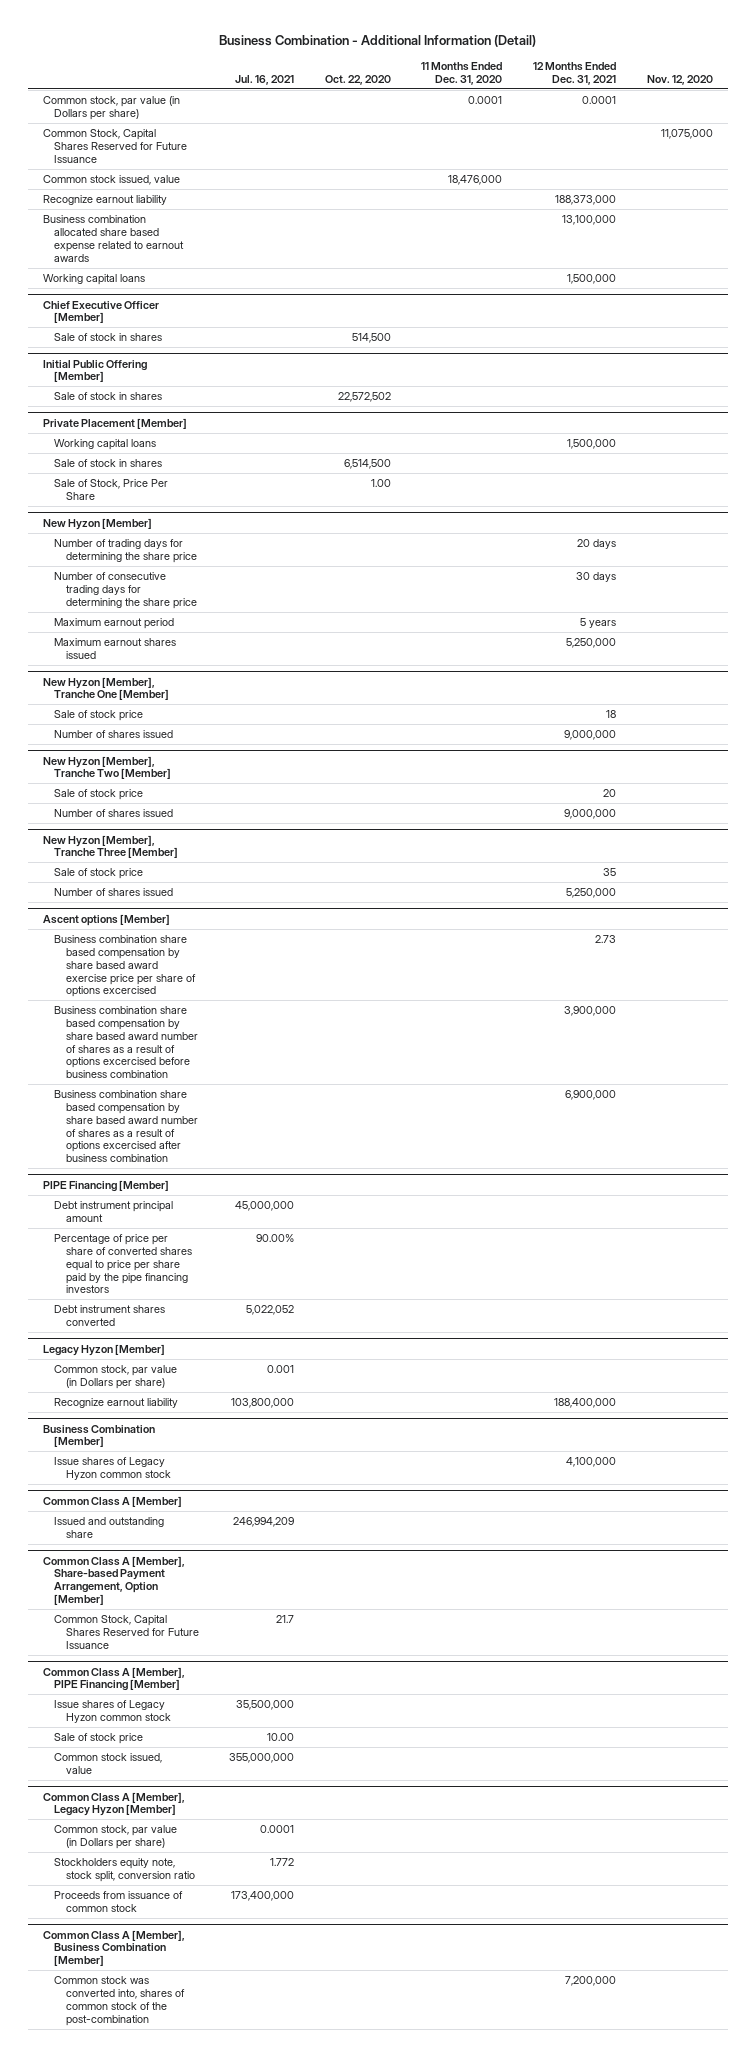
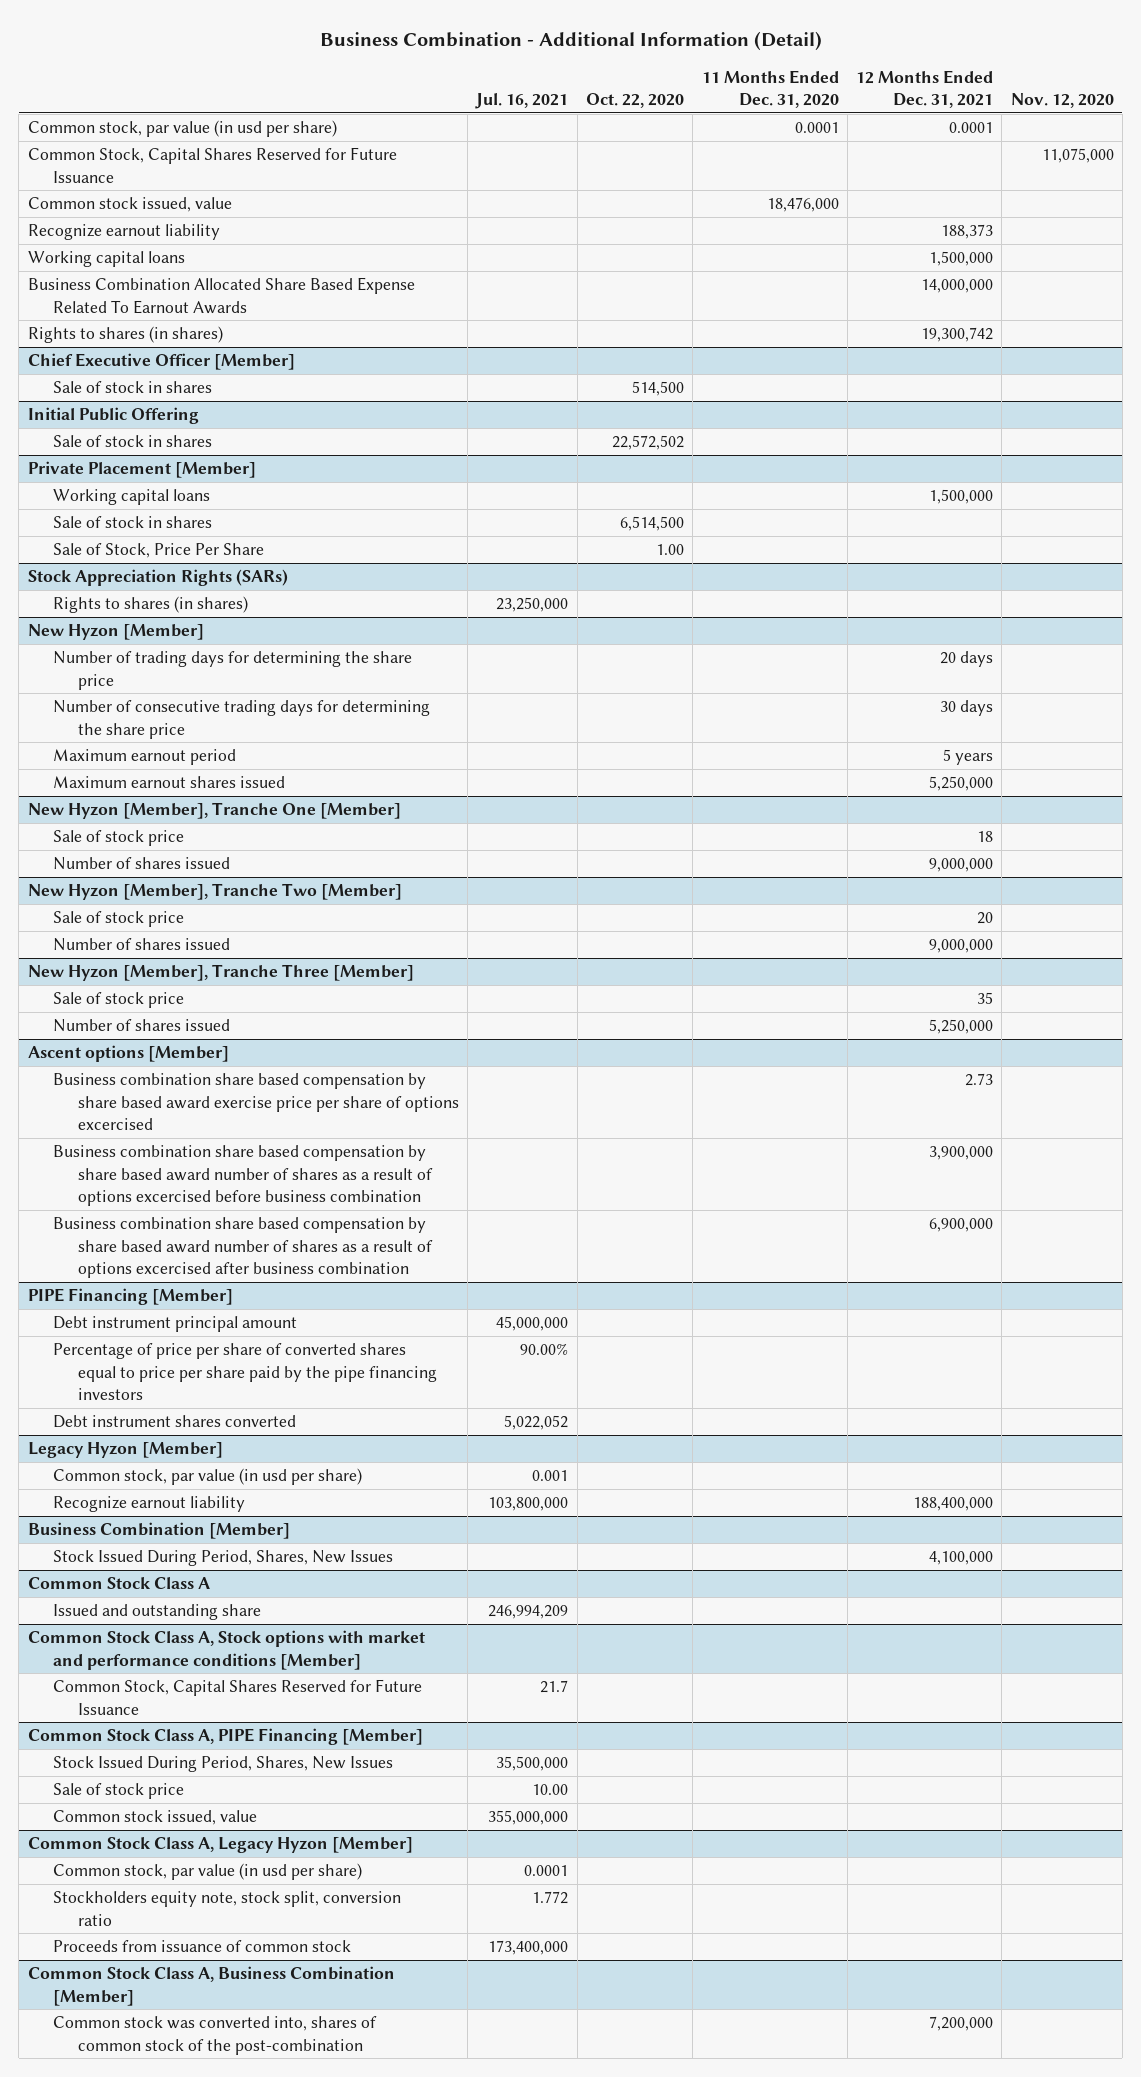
[42,96,180,120] Common stock, par value (in Dollars per share) -> [27,120,337,138] Common stock, par value (in usd per share)
[42,215,185,262] Business combination allocated share based expense related to earnout awards -> none
[555,195,617,206] 188,373,000 -> [941,224,994,240] 188,373
none -> [27,277,415,314] Business Combination Allocated Share Based Expense Related To Earnout Awards
none -> [27,326,223,344] Rights to shares (in shares)
[42,359,147,383] Initial Public Offering [Member] -> [27,407,199,425] Initial Public Offering
none -> [27,569,288,587] Stock Appreciation Rights (SARs)
none -> [52,596,248,614] Rights to shares (in shares)
[54,1365,178,1389] Common stock, par value (in Dollars per share) -> [52,1468,362,1486] Common stock, par value (in usd per share)
[54,1457,171,1480] Issue shares of Legacy Hyzon common stock -> [52,1550,393,1567] Stock Issued During Period, Shares, New Issues
[42,1495,182,1507] Common Class A [Member] -> [27,1577,210,1590] Common Stock Class A
[42,1555,185,1606] Common Class A [Member], Share-based Payment Arrangement, Option [Member] -> [27,1630,425,1670] Common Stock Class A, Stock options with market and performance conditions [Member]
[42,1666,185,1692] Common Class A [Member], PIPE Financing [Member] -> [27,1728,423,1746] Common Stock Class A, PIPE Financing [Member]
[54,1700,171,1723] Issue shares of Legacy Hyzon common stock -> [52,1756,393,1773] Stock Issued During Period, Shares, New Issues
[42,1791,185,1817] Common Class A [Member], Legacy Hyzon [Member] -> [27,1837,413,1854] Common Stock Class A, Legacy Hyzon [Member]
[54,1825,178,1849] Common stock, par value (in Dollars per share) -> [52,1863,362,1881] Common stock, par value (in usd per share)
[42,1929,185,1967] Common Class A [Member], Business Combination [Member] -> [27,1966,395,2006] Common Stock Class A, Business Combination [Member]

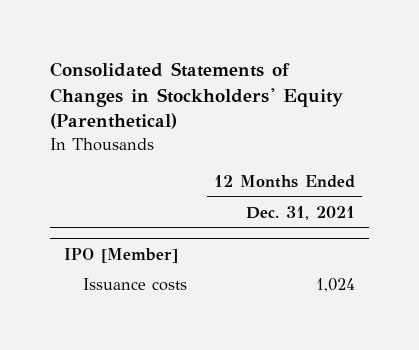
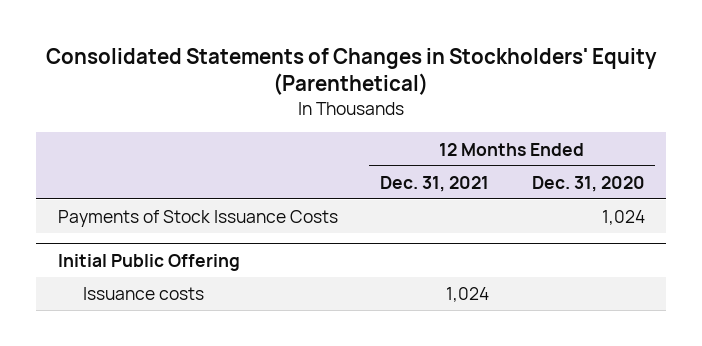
none -> [531,175,645,192] Dec. 31, 2020
none -> [57,210,338,228] Payments of Stock Issuance Costs
[63,247,178,263] IPO [Member] -> [57,253,240,271] Initial Public Offering

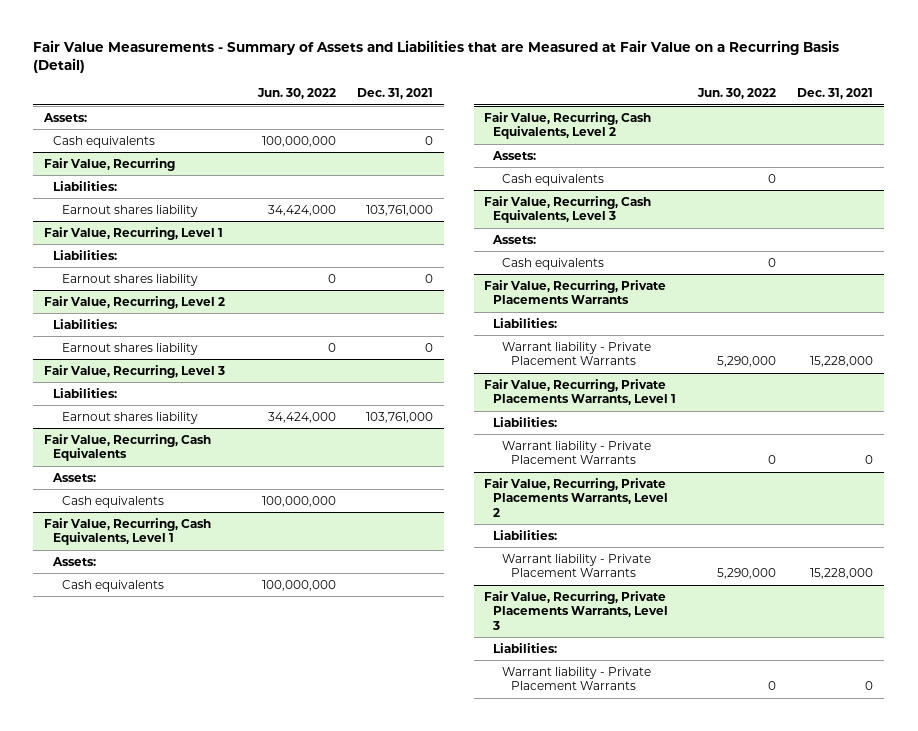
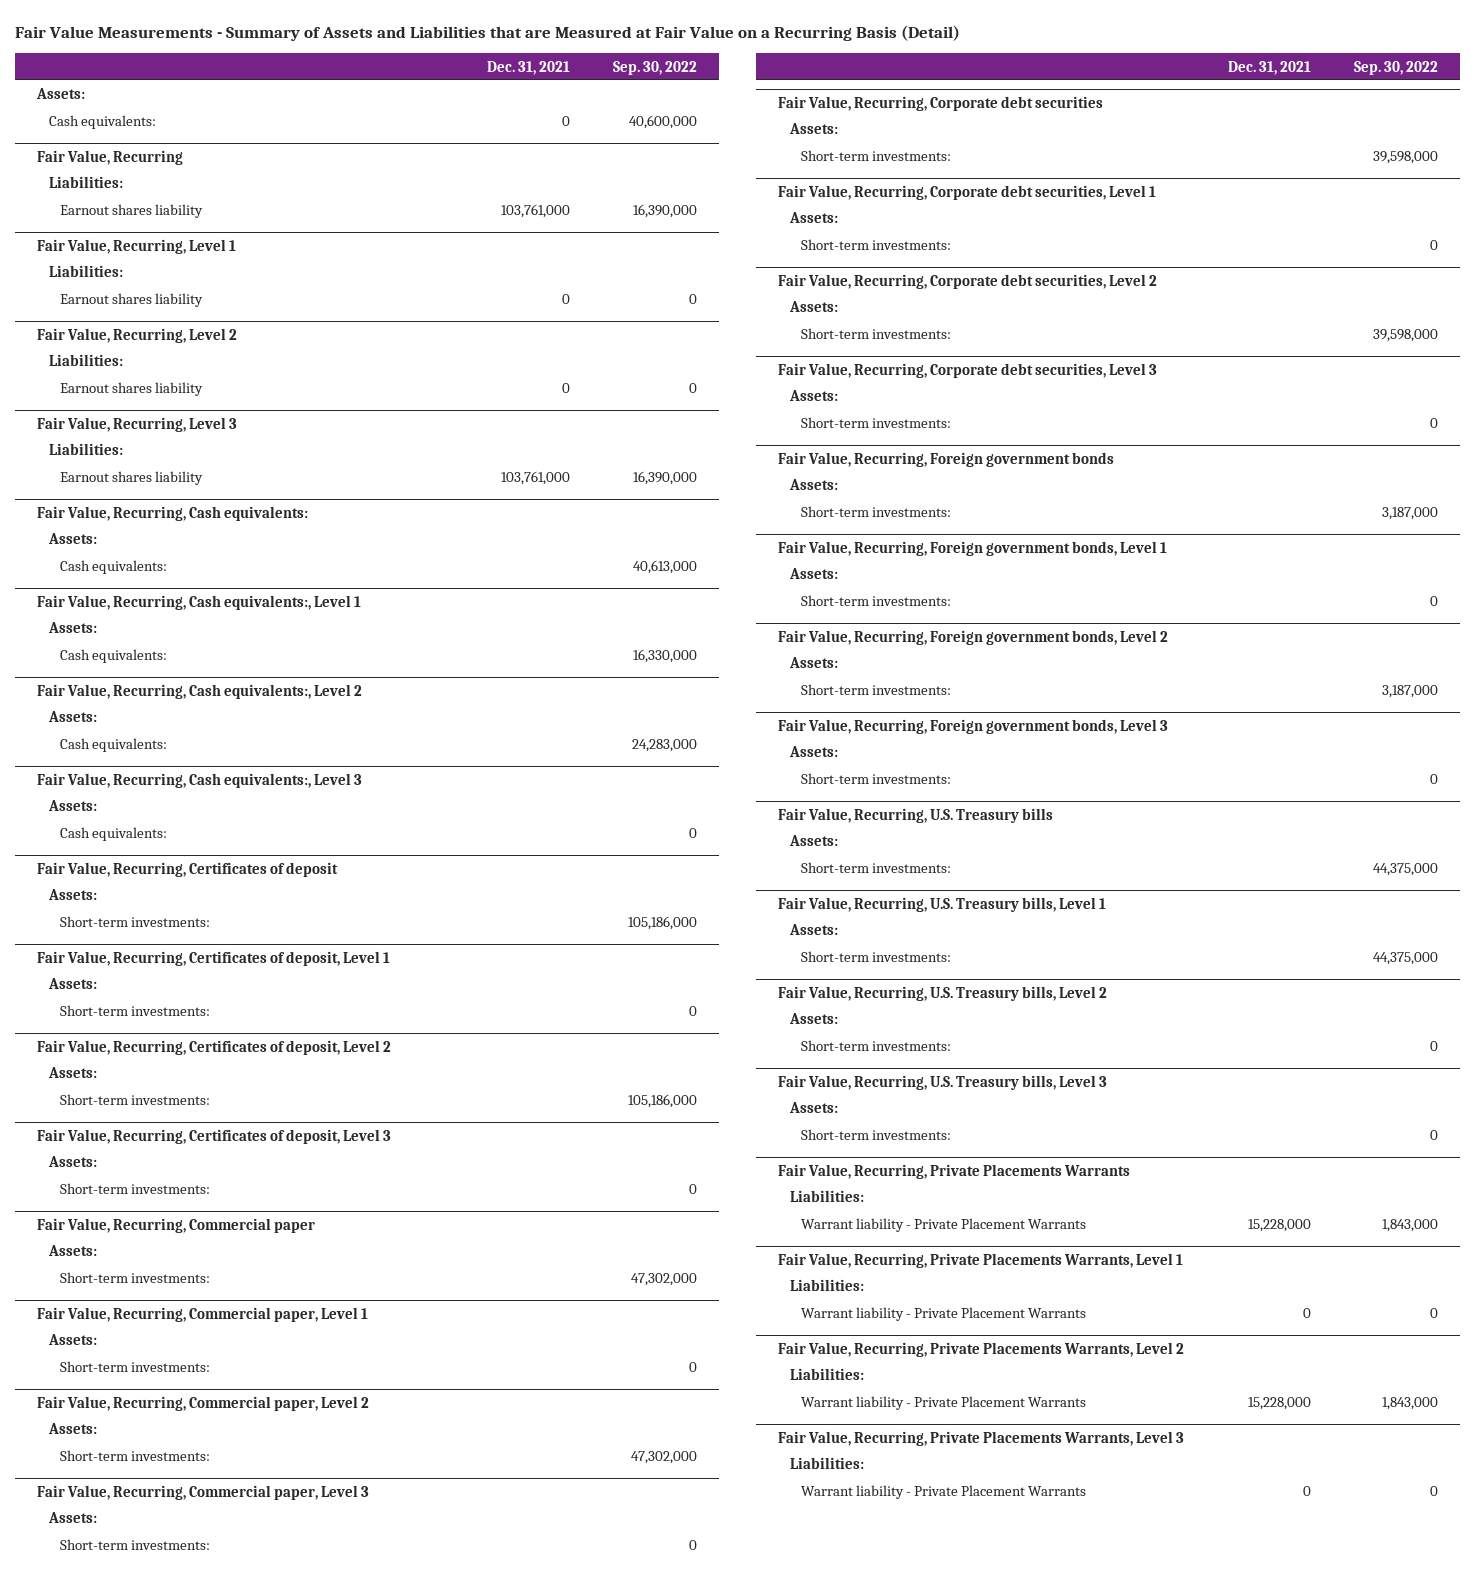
[256,88,336,100] Jun. 30, 2022 -> none
none -> [613,60,698,75] Sep. 30, 2022
[53,135,156,148] Cash equivalents -> [48,115,156,130] Cash equivalents:
[44,433,212,462] Fair Value, Recurring, Cash Equivalents -> [37,506,309,522] Fair Value, Recurring, Cash equivalents:
[61,495,164,508] Cash equivalents -> [60,560,168,575] Cash equivalents:
[44,517,212,546] Fair Value, Recurring, Cash Equivalents, Level 1 -> [37,595,362,611] Fair Value, Recurring, Cash equivalents:, Level 1
[61,579,164,592] Cash equivalents -> [60,649,168,664] Cash equivalents:
[484,111,652,140] Fair Value, Recurring, Cash Equivalents, Level 2 -> [37,684,363,700] Fair Value, Recurring, Cash equivalents:, Level 2
[502,173,605,186] Cash equivalents -> [60,738,168,753] Cash equivalents:
[484,195,652,224] Fair Value, Recurring, Cash Equivalents, Level 3 -> [37,773,363,789] Fair Value, Recurring, Cash equivalents:, Level 3
[502,257,605,270] Cash equivalents -> [60,827,168,842] Cash equivalents:
none -> [37,862,339,878] Fair Value, Recurring, Certificates of deposit
none -> [47,889,97,901] Assets:
none -> [60,916,211,928] Short-term investments:
none -> [37,951,391,967] Fair Value, Recurring, Certificates of deposit, Level 1
none -> [47,978,97,990] Assets:
none -> [60,1005,211,1017] Short-term investments:
none -> [37,1040,392,1056] Fair Value, Recurring, Certificates of deposit, Level 2
none -> [47,1067,97,1079] Assets:
none -> [60,1094,211,1106] Short-term investments:
none -> [37,1129,392,1145] Fair Value, Recurring, Certificates of deposit, Level 3
none -> [47,1156,97,1168] Assets:
none -> [60,1183,211,1195] Short-term investments:
none -> [37,1218,316,1234] Fair Value, Recurring, Commercial paper
none -> [47,1245,97,1257] Assets:
none -> [60,1272,211,1284] Short-term investments:
none -> [37,1307,369,1323] Fair Value, Recurring, Commercial paper, Level 1
none -> [47,1334,97,1346] Assets:
none -> [60,1361,211,1373] Short-term investments:
none -> [37,1396,370,1412] Fair Value, Recurring, Commercial paper, Level 2
none -> [47,1423,97,1435] Assets:
none -> [60,1450,211,1462] Short-term investments:
none -> [37,1485,370,1501] Fair Value, Recurring, Commercial paper, Level 3
none -> [47,1512,97,1524] Assets:
none -> [60,1539,211,1551] Short-term investments:
none -> [778,96,1104,112] Fair Value, Recurring, Corporate debt securities
none -> [788,123,838,135] Assets:
none -> [801,150,952,162] Short-term investments:
none -> [778,185,1157,201] Fair Value, Recurring, Corporate debt securities, Level 1
none -> [788,212,838,224] Assets:
none -> [801,239,952,251] Short-term investments:
none -> [778,274,1158,290] Fair Value, Recurring, Corporate debt securities, Level 2
none -> [788,301,838,313] Assets:
none -> [801,328,952,340] Short-term investments:
none -> [778,363,1158,379] Fair Value, Recurring, Corporate debt securities, Level 3
none -> [788,390,838,402] Assets:
none -> [801,417,952,429] Short-term investments:
none -> [778,452,1115,468] Fair Value, Recurring, Foreign government bonds
none -> [788,479,838,491] Assets:
none -> [801,506,952,518] Short-term investments:
none -> [778,541,1168,557] Fair Value, Recurring, Foreign government bonds, Level 1
none -> [788,568,838,580] Assets:
none -> [801,595,952,607] Short-term investments:
none -> [778,630,1169,646] Fair Value, Recurring, Foreign government bonds, Level 2
none -> [788,657,838,669] Assets:
none -> [801,684,952,696] Short-term investments:
none -> [778,719,1169,735] Fair Value, Recurring, Foreign government bonds, Level 3
none -> [788,746,838,758] Assets:
none -> [801,773,952,785] Short-term investments:
none -> [778,808,1054,824] Fair Value, Recurring, U.S. Treasury bills
none -> [788,835,838,847] Assets:
none -> [801,862,952,874] Short-term investments:
none -> [778,897,1107,913] Fair Value, Recurring, U.S. Treasury bills, Level 1
none -> [788,924,838,936] Assets:
none -> [801,951,952,963] Short-term investments:
none -> [778,986,1108,1002] Fair Value, Recurring, U.S. Treasury bills, Level 2
none -> [788,1013,838,1025] Assets:
none -> [801,1040,952,1052] Short-term investments:
none -> [778,1075,1108,1091] Fair Value, Recurring, U.S. Treasury bills, Level 3
none -> [788,1102,838,1114] Assets:
none -> [801,1129,952,1141] Short-term investments:

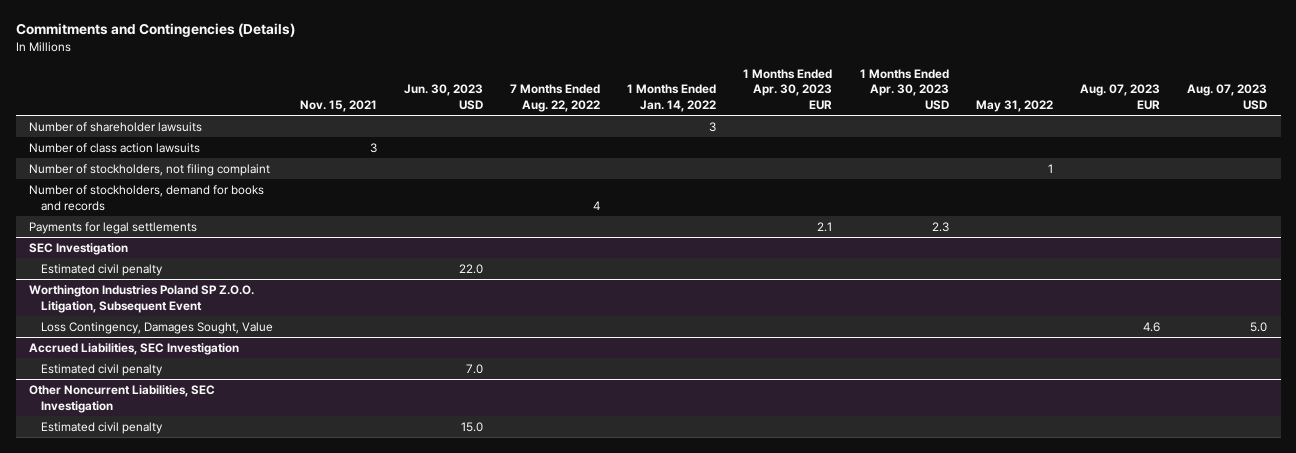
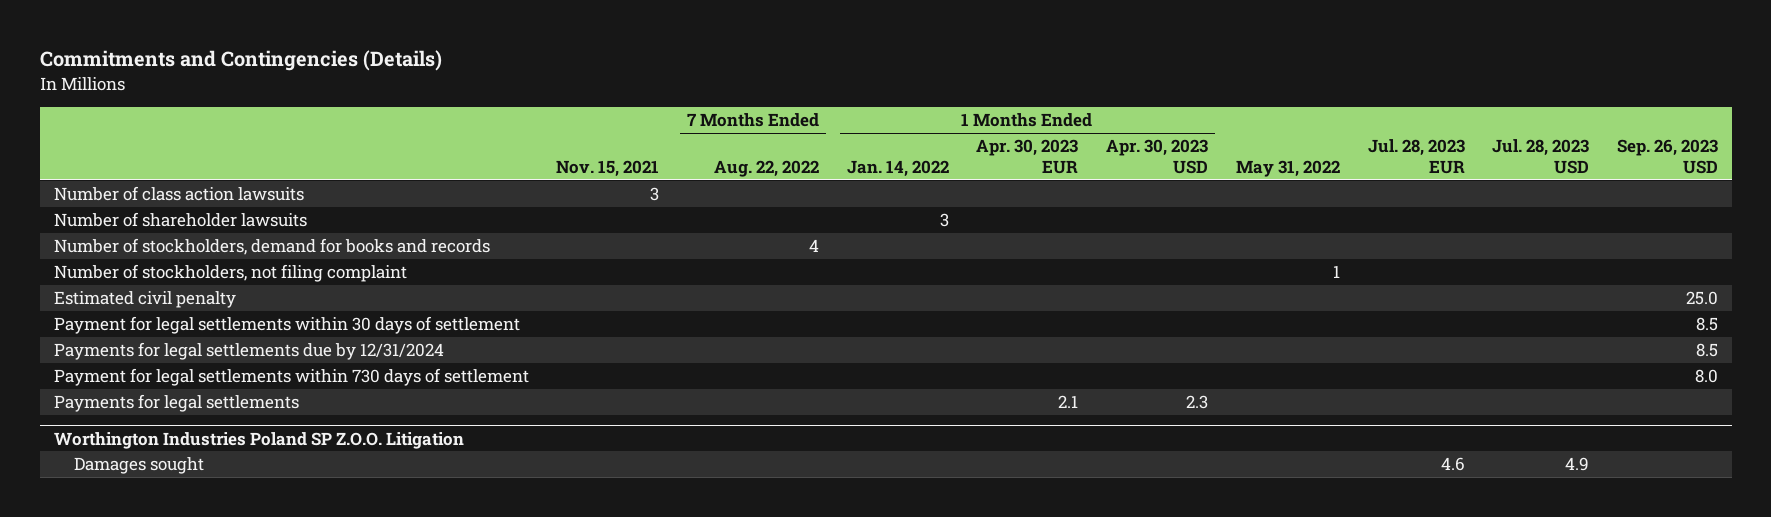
[403,84,483,110] Jun. 30, 2023 USD -> none
[1079,84,1160,110] Aug. 07, 2023 EUR -> none
[1186,84,1267,110] Aug. 07, 2023 USD -> none
none -> [1367,139,1465,174] Jul. 28, 2023 EUR
none -> [1492,139,1590,174] Jul. 28, 2023 USD
none -> [1616,139,1718,174] Sep. 26, 2023 USD
[29,122,203,133] Number of shareholder lawsuits -> [53,212,307,228] Number of shareholder lawsuits
[29,164,271,177] Number of stockholders, not filing complaint -> [53,264,407,283] Number of stockholders, not filing complaint
none -> [53,291,236,309] Estimated civil penalty
none -> [53,316,520,335] Payment for legal settlements within 30 days of settlement
none -> [53,342,444,361] Payments for legal settlements due by 12/31/2024
none -> [53,368,529,387] Payment for legal settlements within 730 days of settlement
[29,243,129,256] SEC Investigation -> none
[40,264,163,277] Estimated civil penalty -> none
[29,343,240,356] Accrued Liabilities, SEC Investigation -> none
[40,364,163,377] Estimated civil penalty -> none
[29,385,216,413] Other Noncurrent Liabilities, SEC Investigation -> none
[40,422,163,435] Estimated civil penalty -> none
[29,285,255,313] Worthington Industries Poland SP Z.O.O. Litigation, Subsequent Event -> [53,431,464,449] Worthington Industries Poland SP Z.O.O. Litigation
[40,322,273,335] Loss Contingency, Damages Sought, Value -> [73,457,204,475] Damages sought

